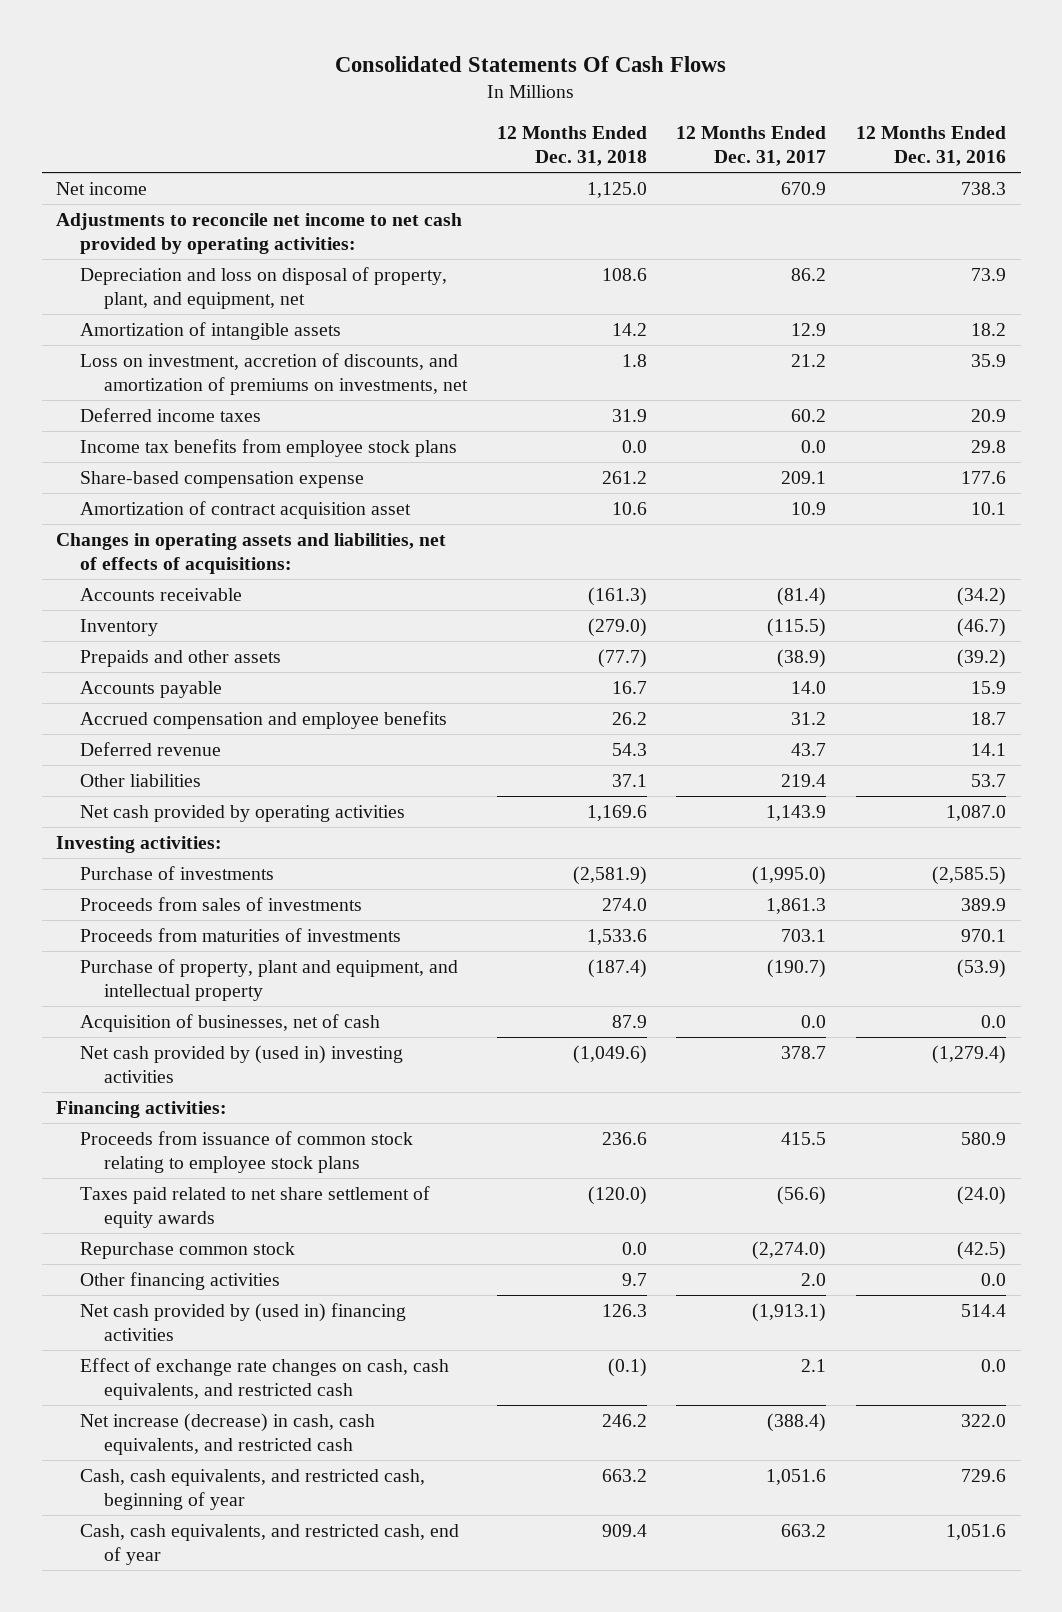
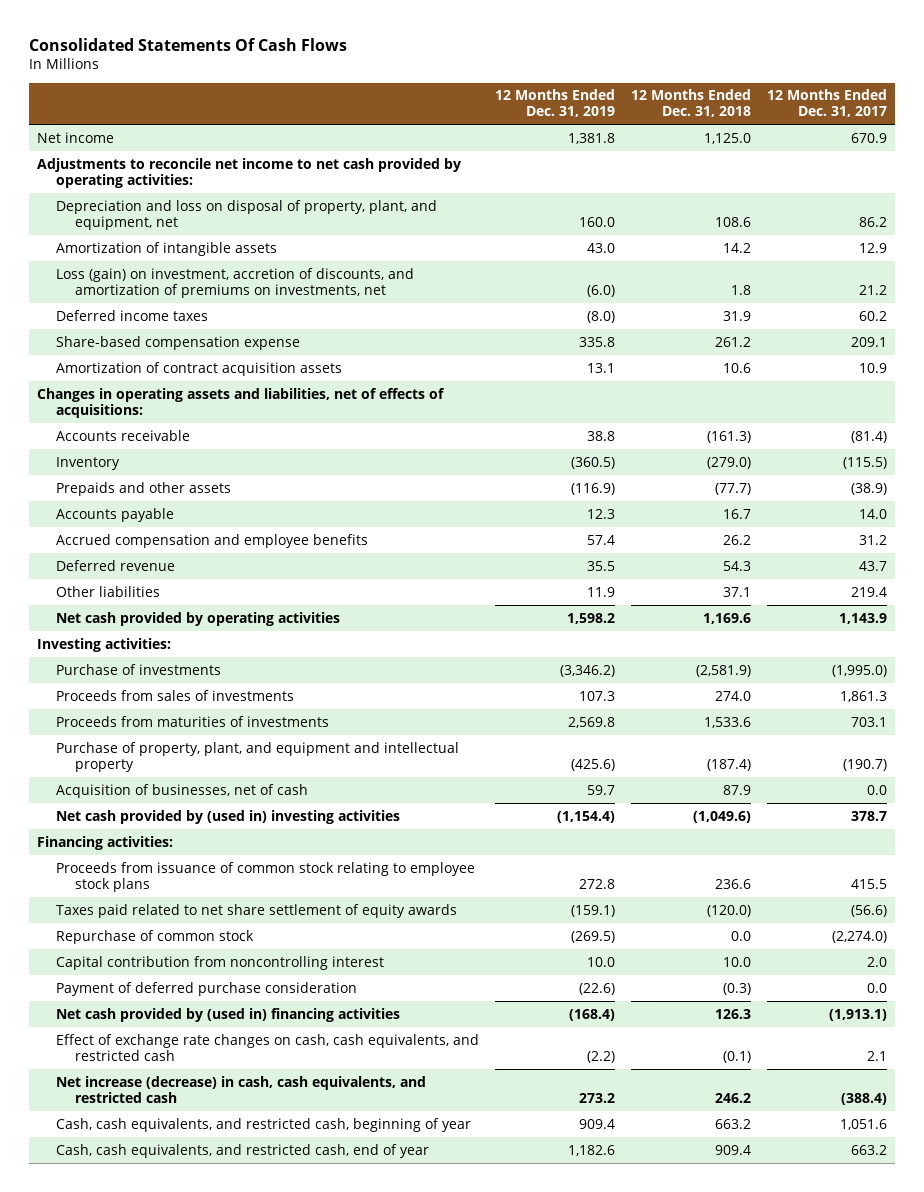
[855,126,1006,167] 12 Months Ended Dec. 31, 2016 -> none
none -> [495,89,616,118] 12 Months Ended Dec. 31, 2019
[80,352,469,395] Loss on investment, accretion of discounts, and amortization of premiums on investments, net -> [56,267,415,298] Loss (gain) on investment, accretion of discounts, and amortization of premiums on investments, net
[80,438,458,457] Income tax benefits from employee stock plans -> none
[80,500,412,519] Amortization of contract acquisition asset -> [56,361,343,376] Amortization of contract acquisition assets
[80,958,459,1001] Purchase of property, plant and equipment, and intellectual property -> [56,741,460,772] Purchase of property, plant, and equipment and intellectual property
[80,1271,281,1290] Other financing activities -> none
[80,1241,296,1259] Repurchase common stock -> [56,929,255,944] Repurchase of common stock
none -> [56,955,385,970] Capital contribution from noncontrolling interest
none -> [56,981,358,996] Payment of deferred purchase consideration

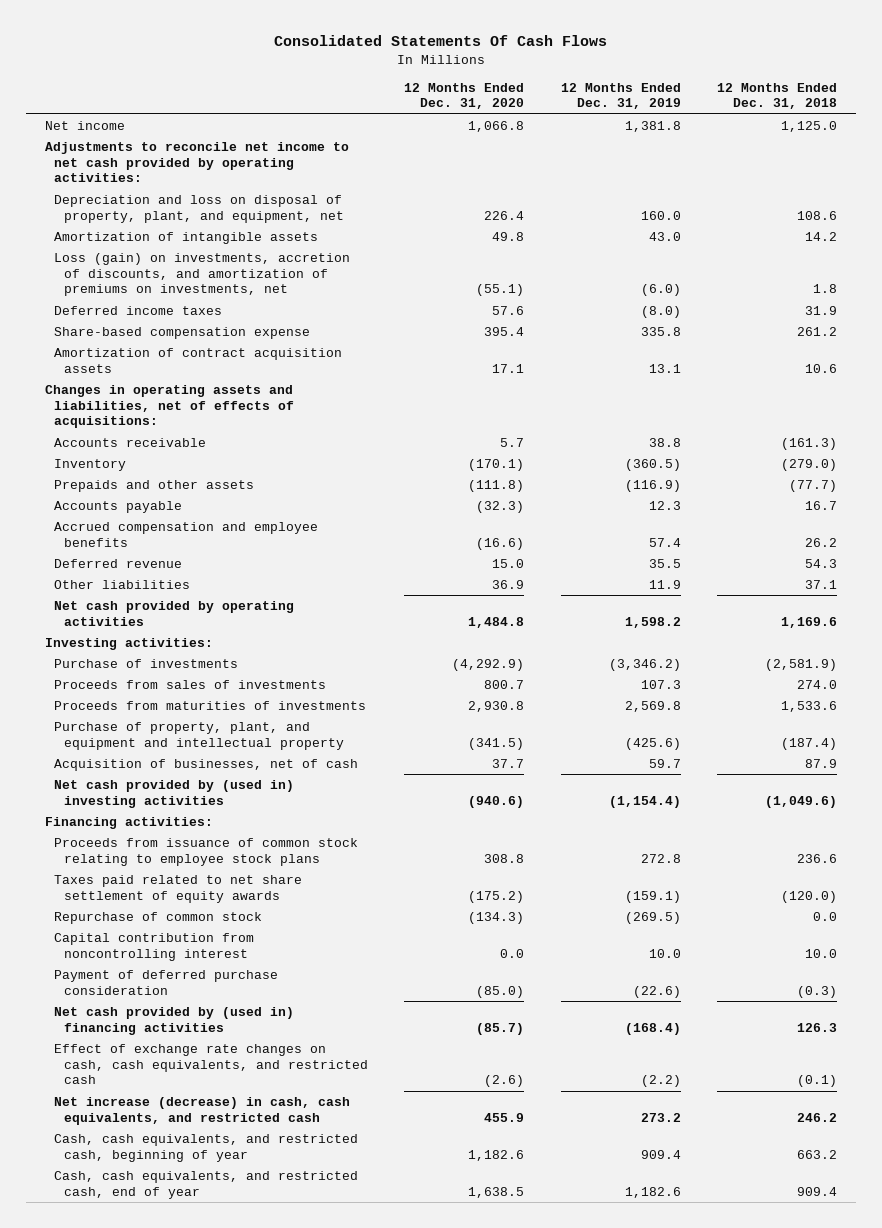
[767,89,888,118] 12 Months Ended Dec. 31, 2017 -> none
none -> [404,82,525,110] 12 Months Ended Dec. 31, 2020
[56,267,415,298] Loss (gain) on investment, accretion of discounts, and amortization of premiums on investments, net -> [54,252,351,297] Loss (gain) on investments, accretion of discounts, and amortization of premiums on investments, net

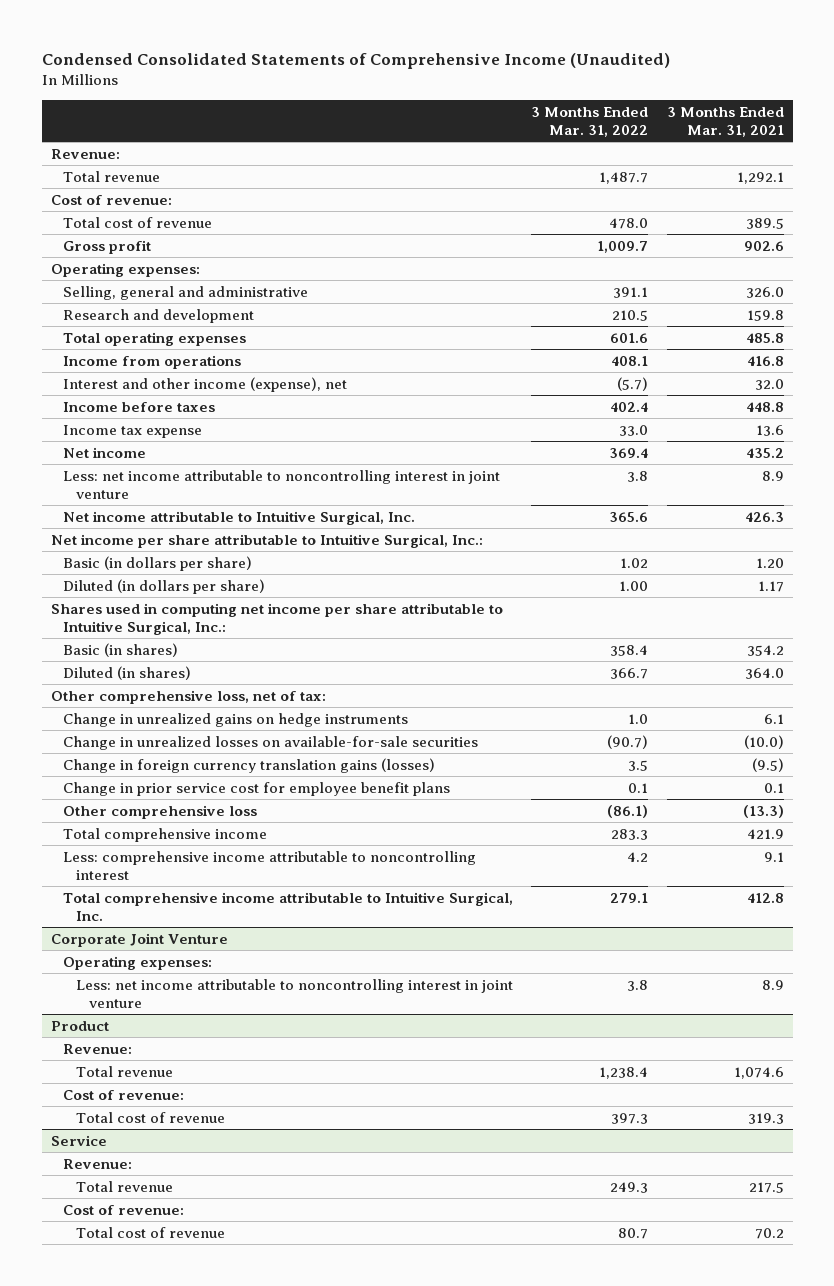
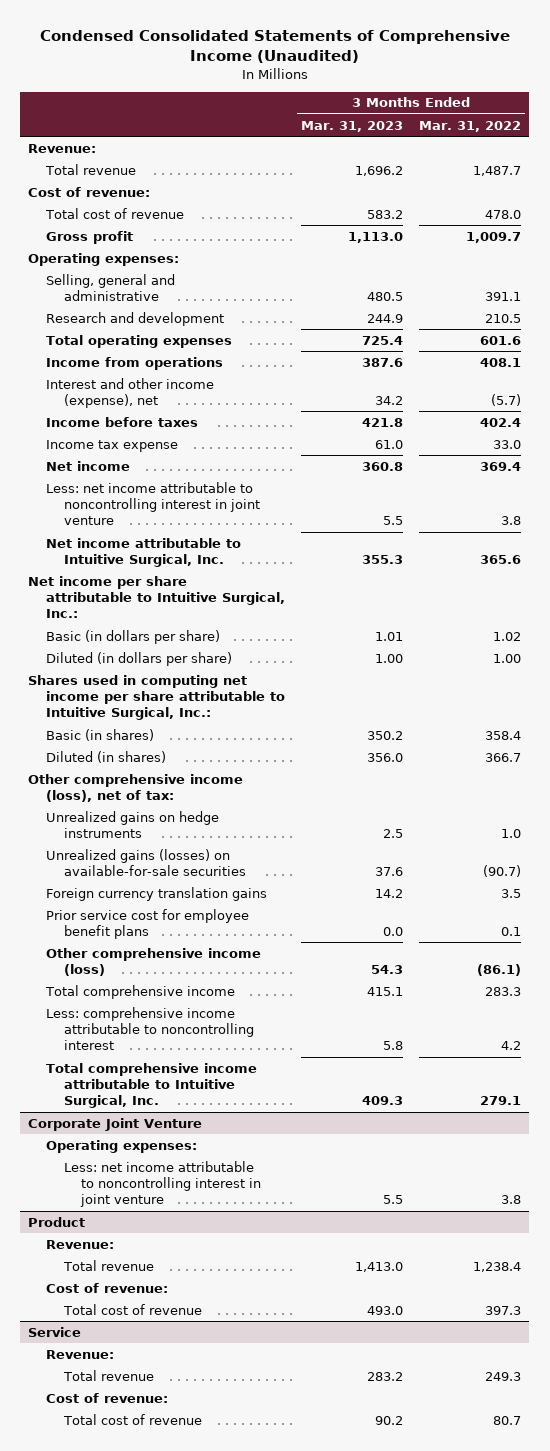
[666,106,784,137] 3 Months Ended Mar. 31, 2021 -> none
none -> [301,120,404,132] Mar. 31, 2023
[50,689,326,704] Other comprehensive loss, net of tax: -> [28,773,244,803] Other comprehensive income (loss), net of tax:
[63,712,409,727] Change in unrealized gains on hedge instruments -> [46,810,220,839] Unrealized gains on hedge instruments
[63,735,479,750] Change in unrealized losses on available-for-sale securities -> [46,848,246,877] Unrealized gains (losses) on available-for-sale securities
[63,757,436,773] Change in foreign currency translation gains (losses) -> [46,886,268,901] Foreign currency translation gains
[63,781,451,796] Change in prior service cost for employee benefit plans -> [46,908,250,940] Prior service cost for employee benefit plans
[63,804,258,819] Other comprehensive loss -> [46,947,262,977] Other comprehensive income (loss)

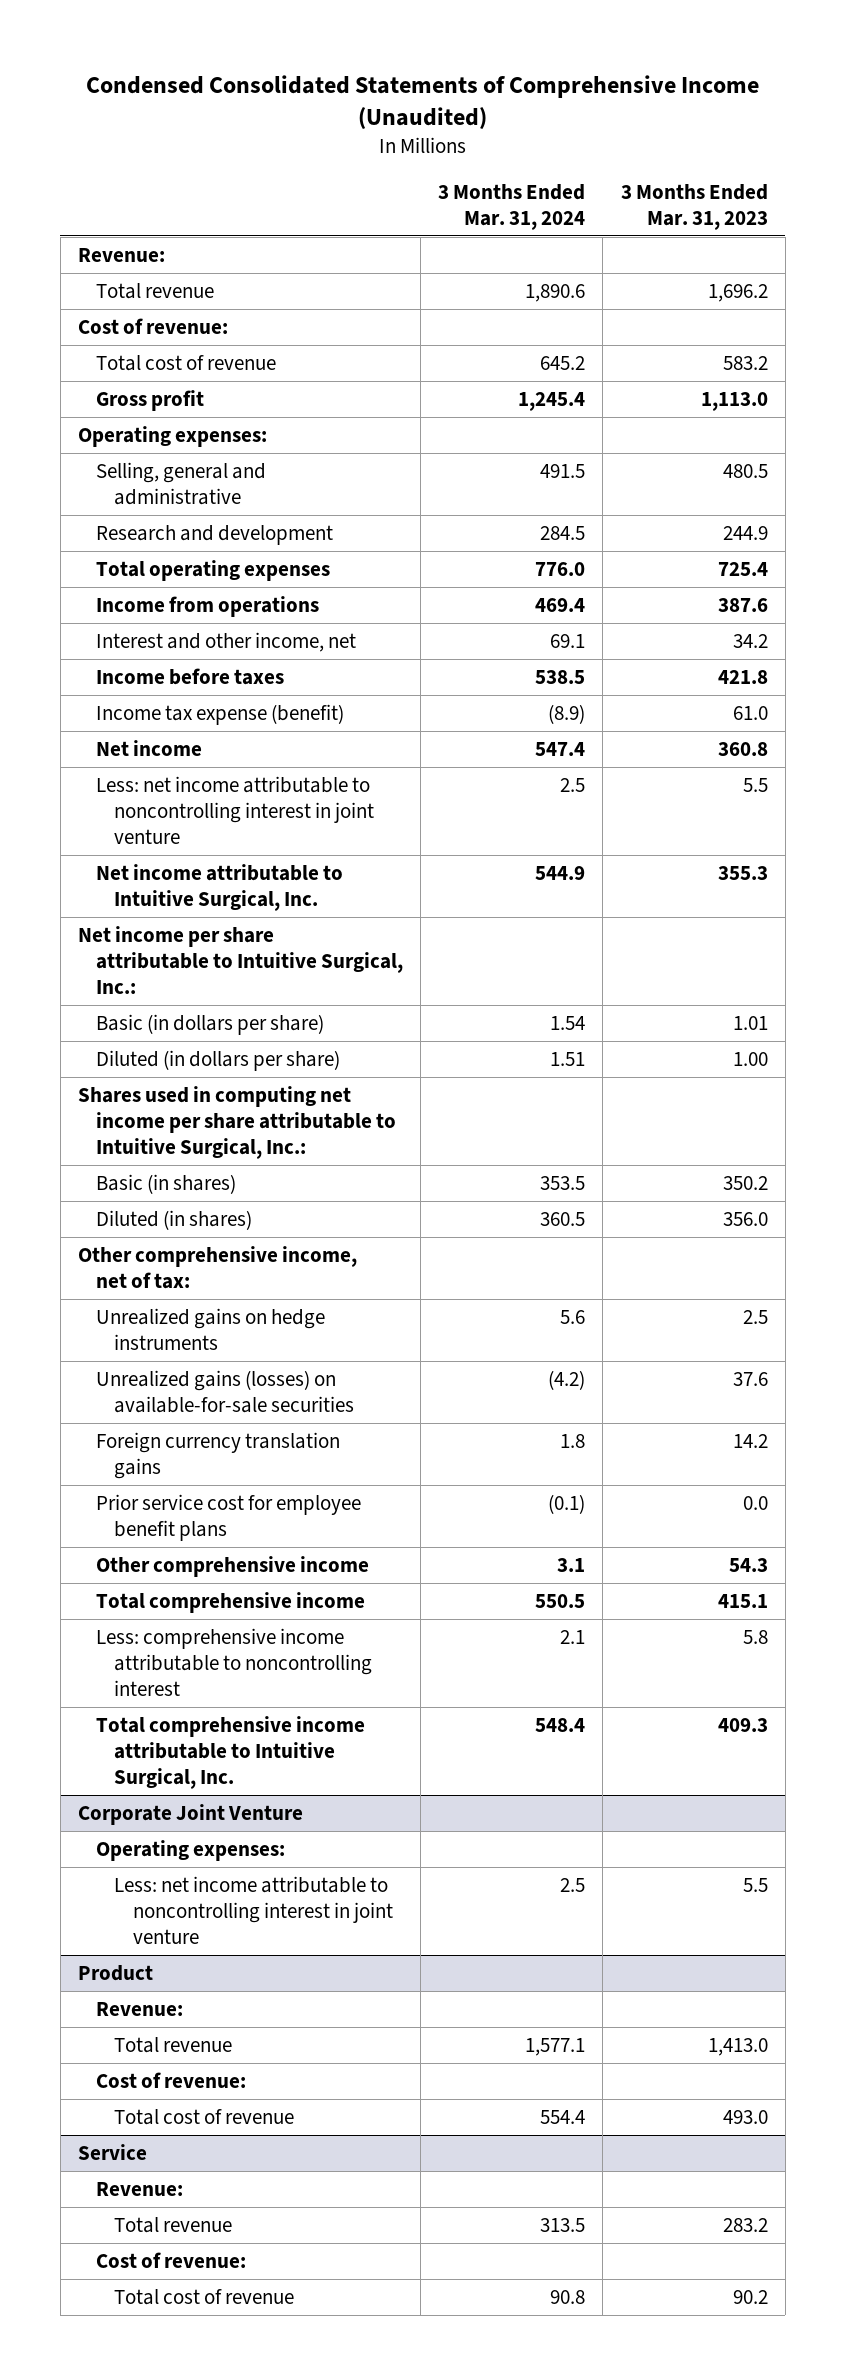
[419,120,522,132] Mar. 31, 2022 -> none
none -> [438,183,586,230] 3 Months Ended Mar. 31, 2024
[46,377,215,409] Interest and other income (expense), net -> [96,631,357,652] Interest and other income, net
[46,439,179,452] Income tax expense -> [96,703,345,725] Income tax expense (benefit)
[28,773,244,803] Other comprehensive income (loss), net of tax: -> [77,1245,357,1289] Other comprehensive income, net of tax:
[46,947,262,977] Other comprehensive income (loss) -> [96,1555,370,1577] Other comprehensive income

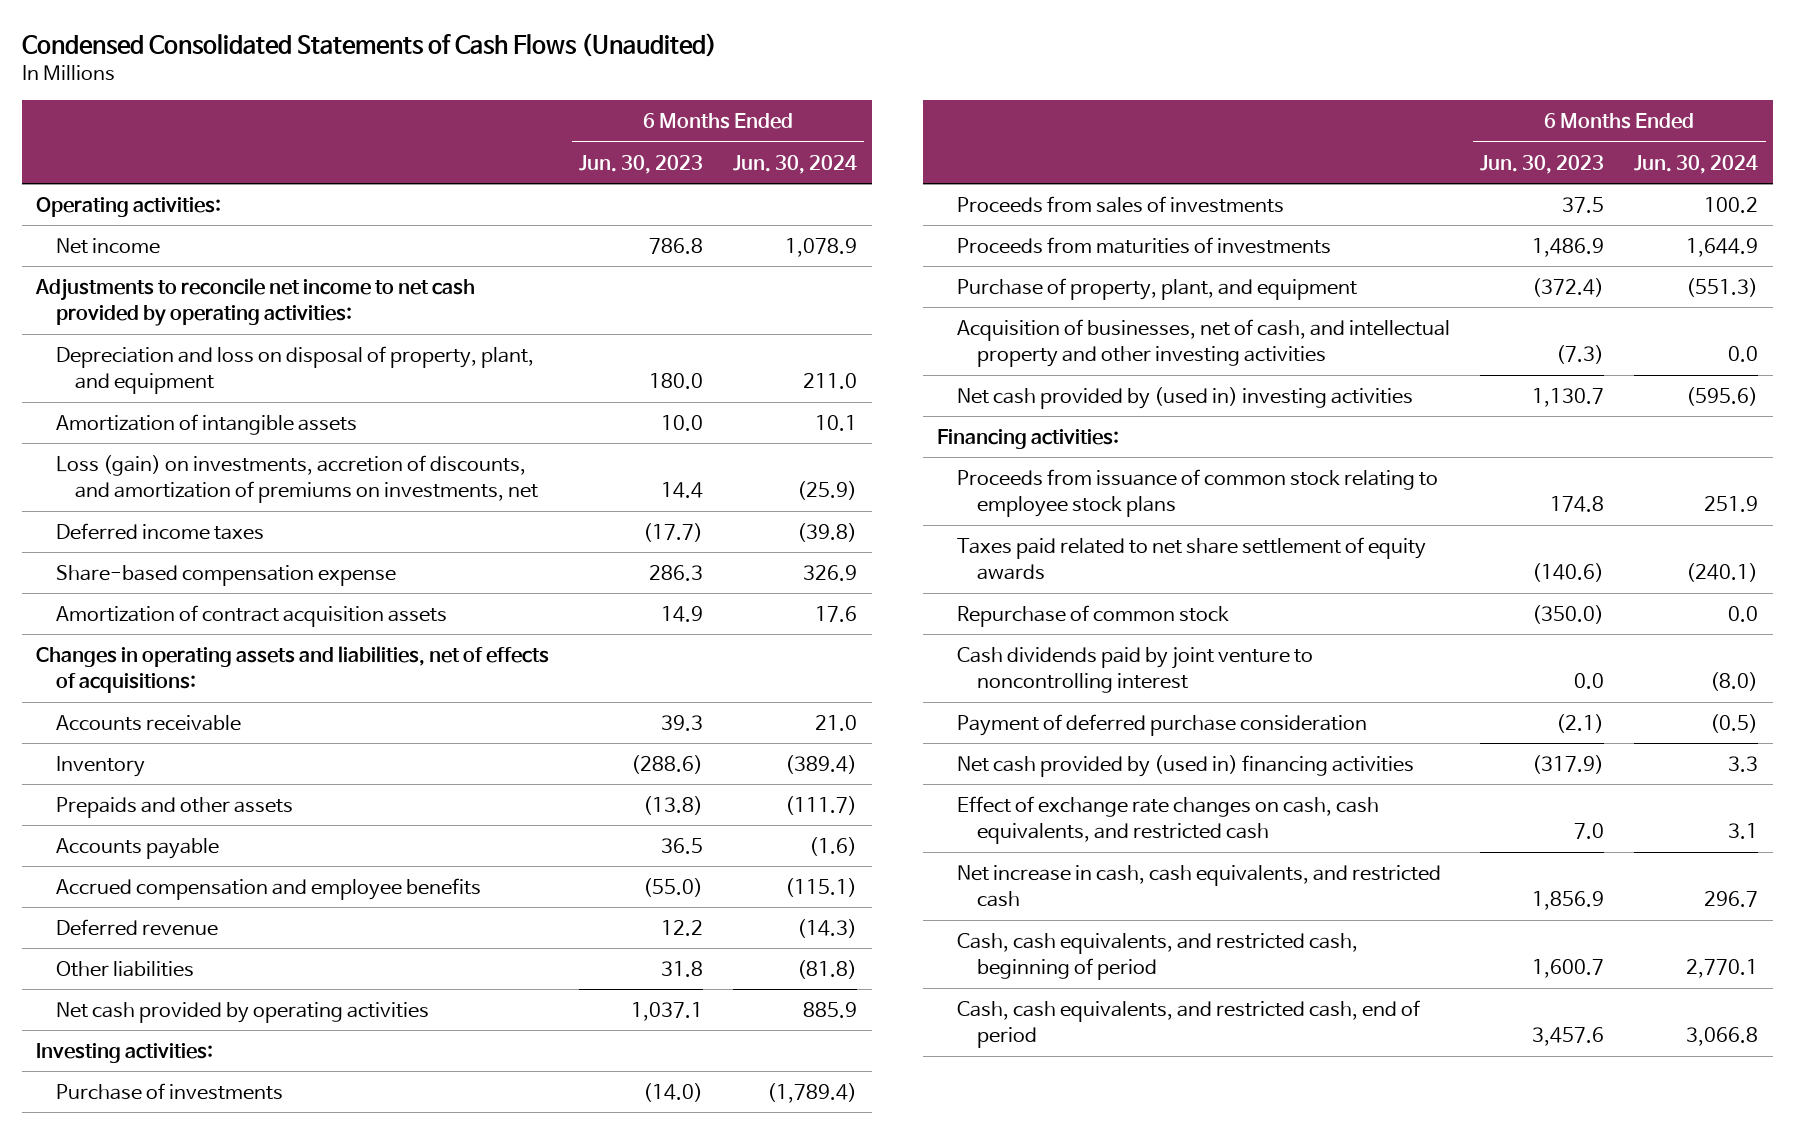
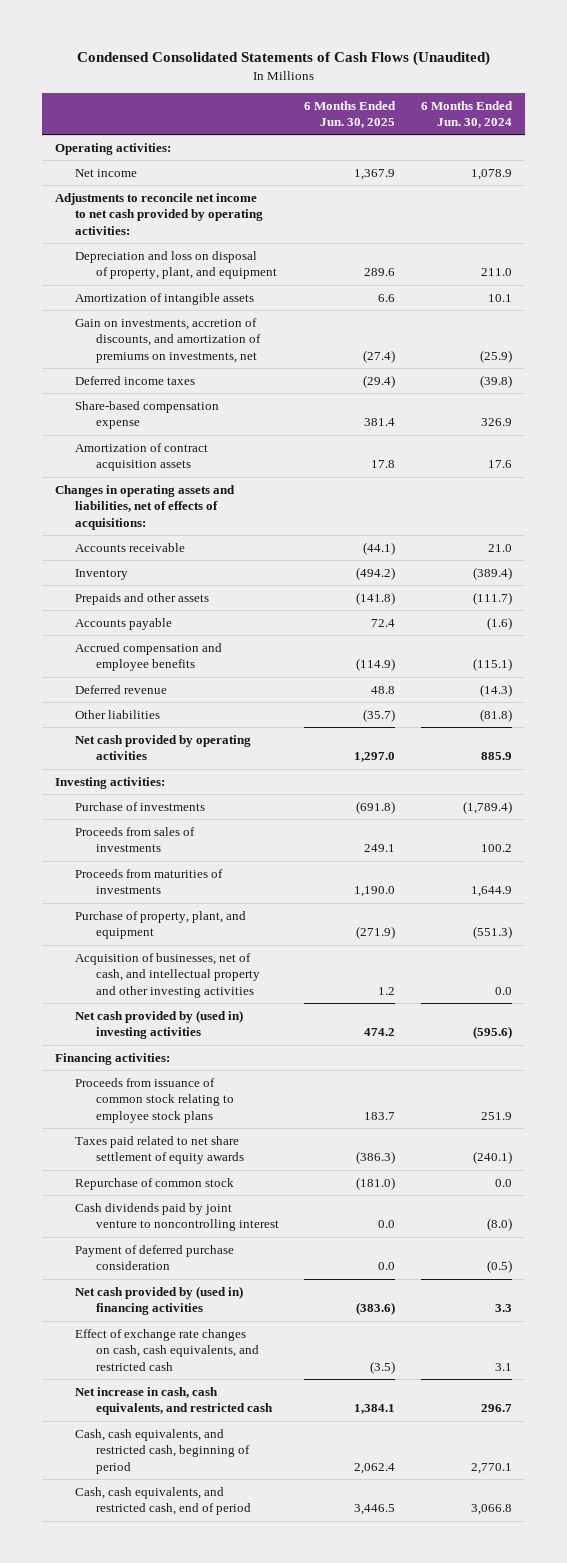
[579,154,704,174] Jun. 30, 2023 -> none
none -> [304,100,397,129] 6 Months Ended Jun. 30, 2025
[55,454,539,504] Loss (gain) on investments, accretion of discounts, and amortization of premiums on investments, net -> [75,317,261,363] Gain on investments, accretion of discounts, and amortization of premiums on investments, net

